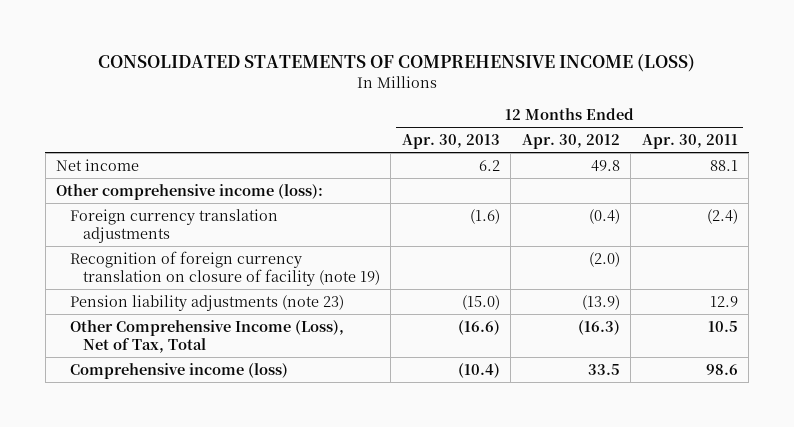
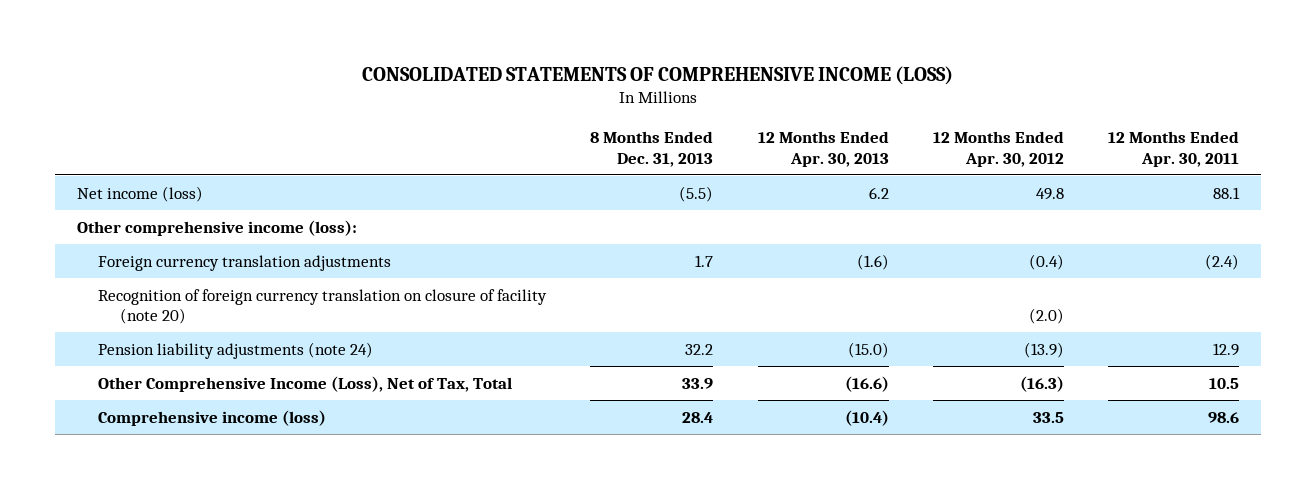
none -> [590,130,714,167] 8 Months Ended Dec. 31, 2013
[56,158,140,171] Net income -> [76,185,203,202] Net income (loss)
[69,250,380,287] Recognition of foreign currency translation on closure of facility (note 19) -> [98,288,548,325] Recognition of foreign currency translation on closure of facility (note 20)
[69,294,344,311] Pension liability adjustments (note 23) -> [98,341,374,359] Pension liability adjustments (note 24)

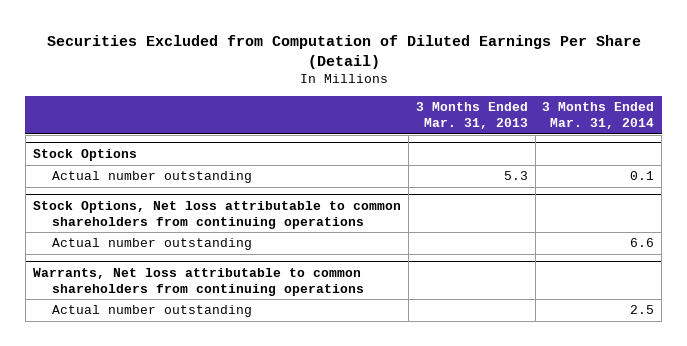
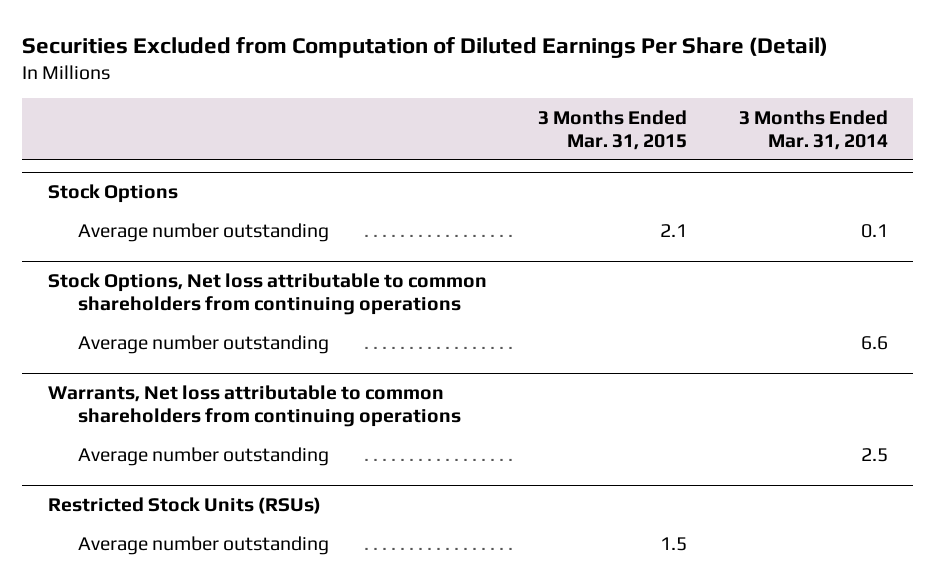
[415,102,528,130] 3 Months Ended Mar. 31, 2013 -> none
none -> [538,109,688,150] 3 Months Ended Mar. 31, 2015
[52,171,253,184] Actual number outstanding -> [78,222,330,242] Average number outstanding
[52,238,253,251] Actual number outstanding -> [78,334,330,354] Average number outstanding
[52,305,253,318] Actual number outstanding -> [78,446,330,466] Average number outstanding
none -> [47,497,321,515] Restricted Stock Units (RSUs)
none -> [78,535,330,555] Average number outstanding

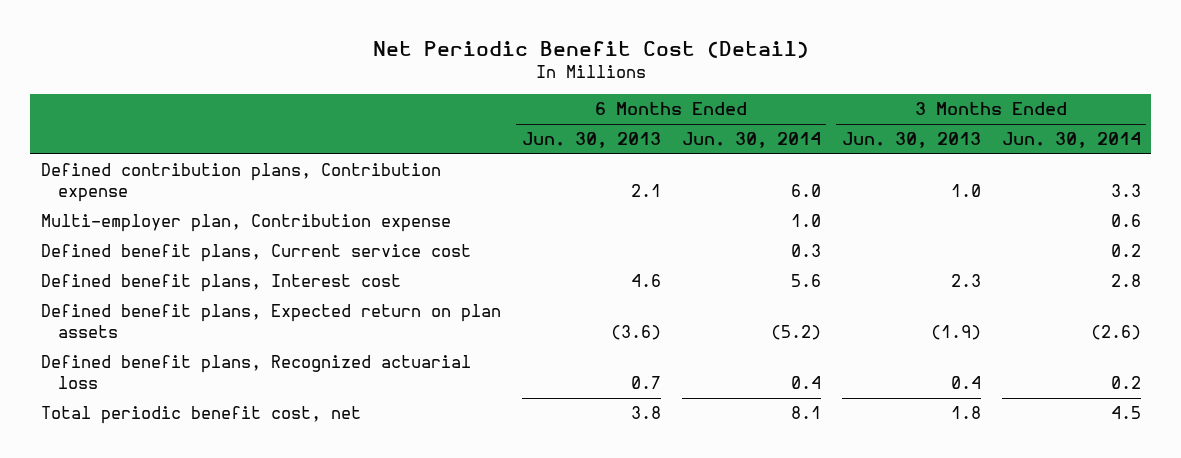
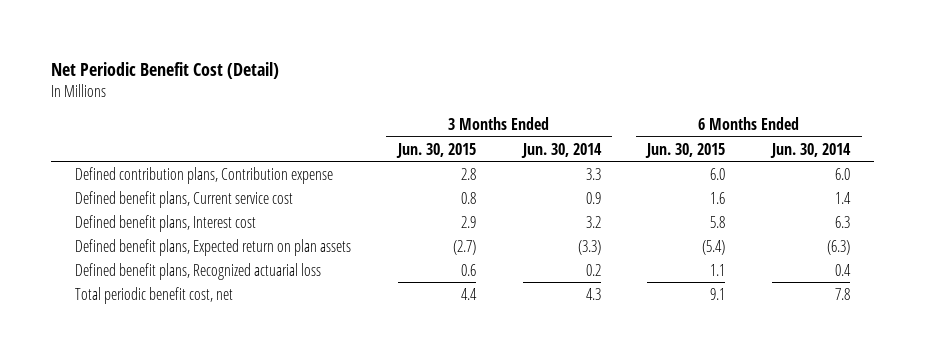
[521,132,661,149] Jun. 30, 2013 -> none
[841,132,981,149] Jun. 30, 2013 -> none
none -> [395,142,476,158] Jun. 30, 2015
none -> [645,142,726,158] Jun. 30, 2015
[40,214,451,233] Multi-employer plan, Contribution expense -> none
[790,244,821,258] 0.3 -> [835,191,852,204] 1.4
[1110,244,1141,258] 0.2 -> [585,191,601,204] 0.9
[790,274,821,288] 5.6 -> [835,215,851,228] 6.3
[1110,274,1141,288] 2.8 -> [585,215,601,228] 3.2
[770,325,821,341] (5.2) -> [827,239,851,255] (6.3)
[1090,325,1141,341] (2.6) -> [577,239,601,255] (3.3)
[790,406,821,420] 8.1 -> [835,287,851,300] 7.8
[1110,406,1141,420] 4.5 -> [585,287,601,300] 4.3

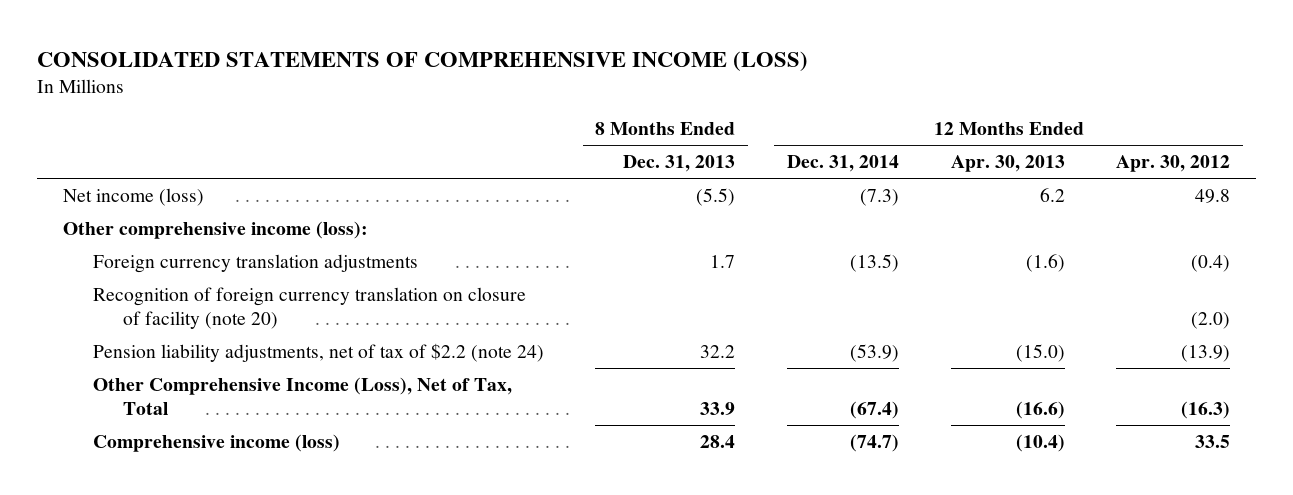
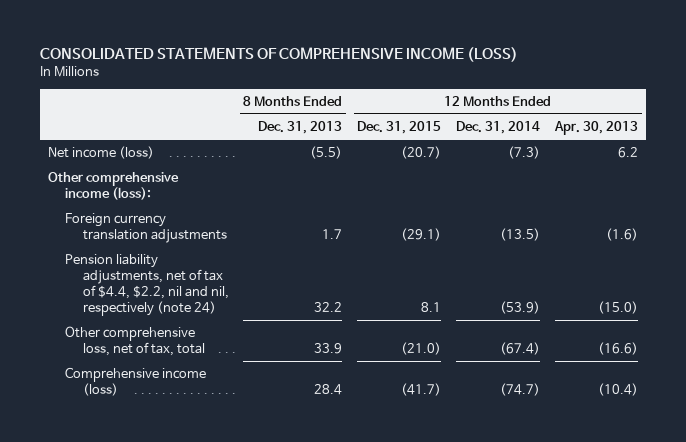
[1116,155,1231,173] Apr. 30, 2012 -> none
none -> [357,120,442,134] Dec. 31, 2015
[92,286,526,329] Recognition of foreign currency translation on closure of facility (note 20) -> none
[92,342,544,362] Pension liability adjustments, net of tax of $2.2 (note 24) -> [65,254,229,317] Pension liability adjustments, net of tax of $4.4, $2.2, nil and nil, respectively (note 24)
[92,376,512,415] Other Comprehensive Income (Loss), Net of Tax, Total -> [65,326,205,357] Other comprehensive loss, net of tax, total

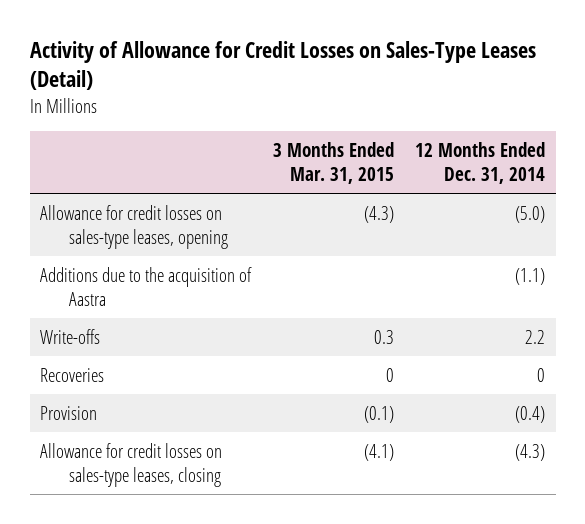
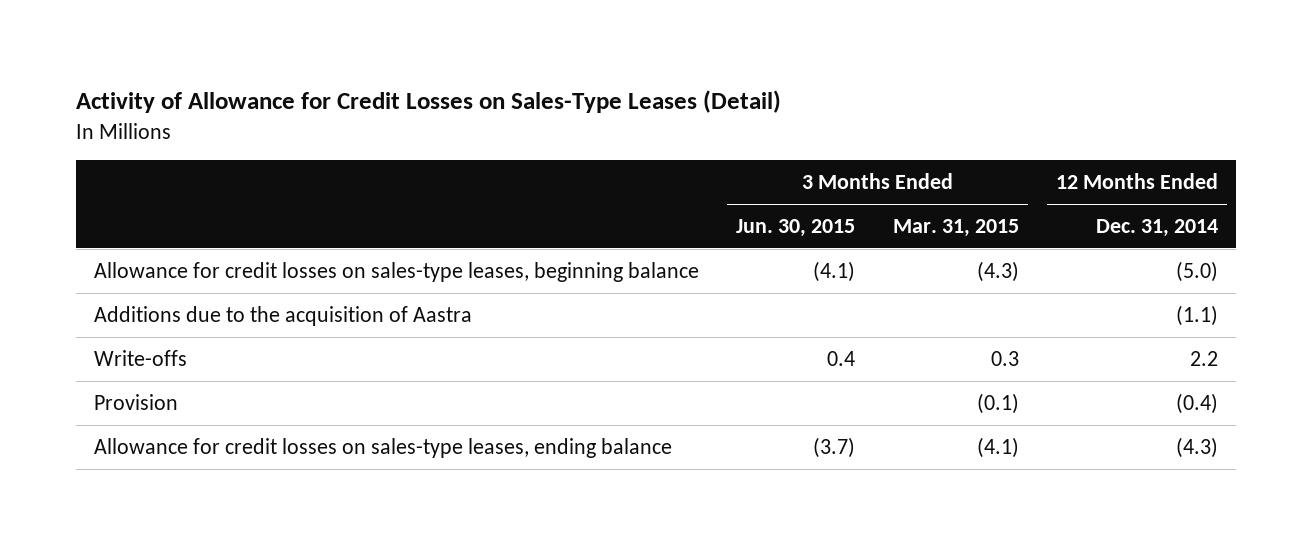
none -> [736,219,856,238] Jun. 30, 2015
[40,204,228,249] Allowance for credit losses on sales-type leases, opening -> [94,261,700,282] Allowance for credit losses on sales-type leases, beginning balance
[40,367,105,382] Recoveries -> none
[40,442,223,487] Allowance for credit losses on sales-type leases, closing -> [94,437,673,458] Allowance for credit losses on sales-type leases, ending balance

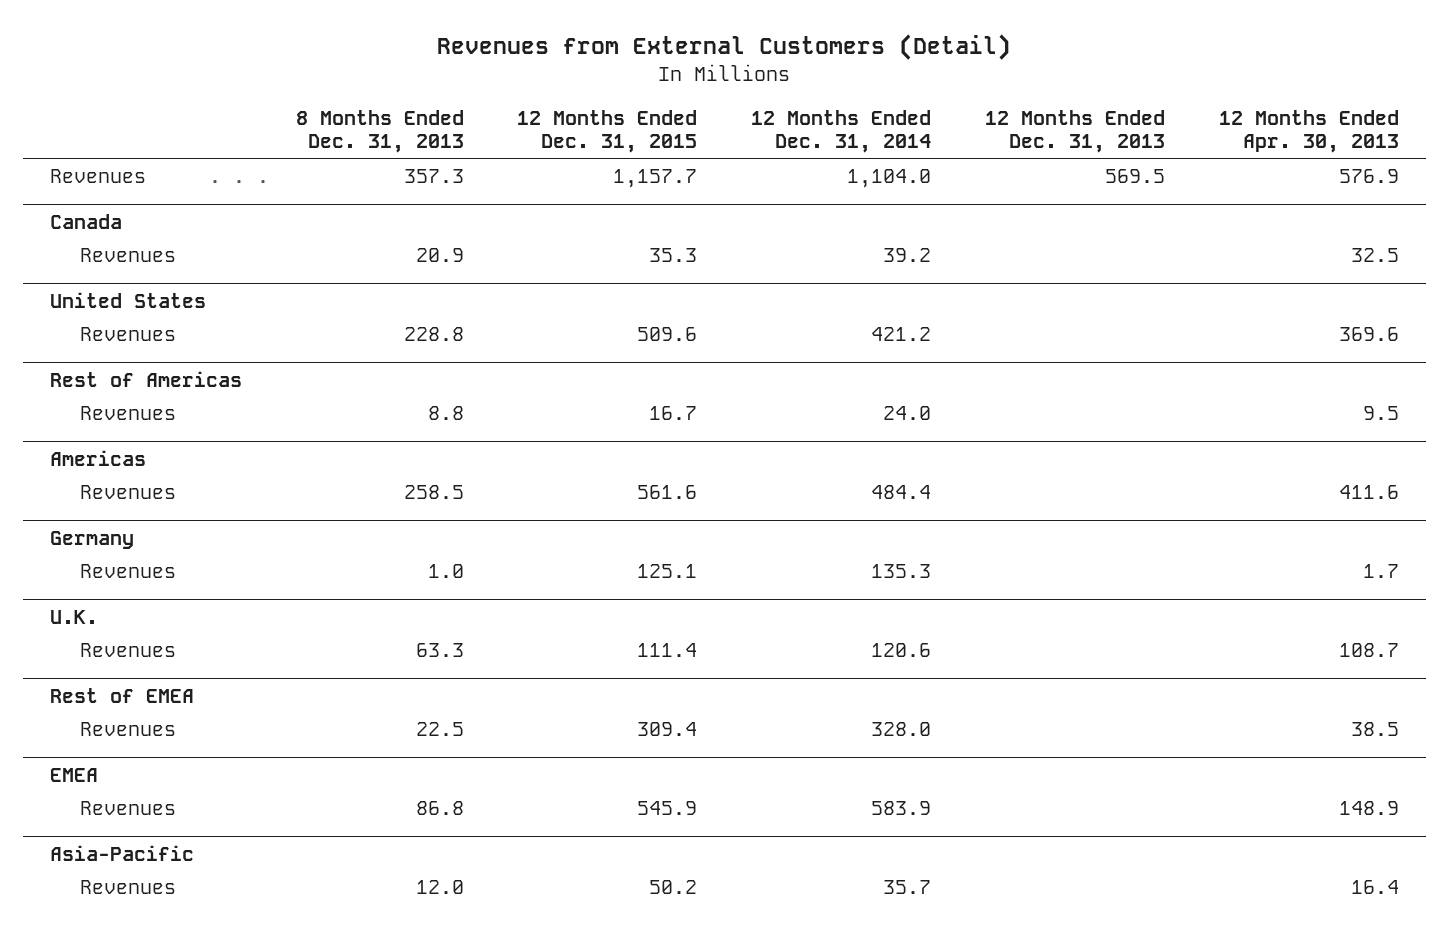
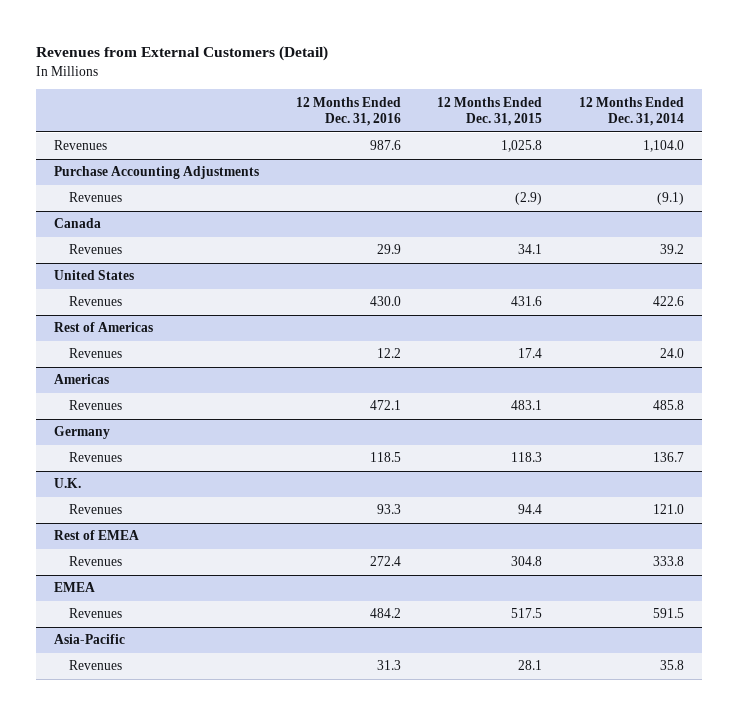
[295,109,464,154] 8 Months Ended Dec. 31, 2013 -> none
[985,109,1166,154] 12 Months Ended Dec. 31, 2013 -> none
[1219,109,1400,154] 12 Months Ended Apr. 30, 2013 -> none
none -> [295,96,401,127] 12 Months Ended Dec. 31, 2016
[613,168,698,188] 1,157.7 -> [501,140,543,153] 1,025.8
none -> [54,166,260,180] Purchase Accounting Adjustments
none -> [69,192,123,203] Revenues
[649,247,698,262] 35.3 -> [518,244,543,255] 34.1
[637,326,698,341] 509.6 -> [511,296,543,307] 431.6
[871,326,932,341] 421.2 -> [652,296,684,307] 422.6
[649,405,698,420] 16.7 -> [518,348,543,359] 17.4
[637,484,698,499] 561.6 -> [511,400,543,411] 483.1
[871,484,932,499] 484.4 -> [652,400,684,411] 485.8
[637,563,698,578] 125.1 -> [511,452,543,463] 118.3
[871,563,932,578] 135.3 -> [652,452,684,463] 136.7
[637,642,698,657] 111.4 -> [518,504,543,515] 94.4
[871,642,932,657] 120.6 -> [652,504,684,515] 121.0
[637,721,698,736] 309.4 -> [511,556,543,567] 304.8
[871,721,932,736] 328.0 -> [652,556,684,567] 333.8
[637,800,698,815] 545.9 -> [511,608,543,619] 517.5
[871,800,932,815] 583.9 -> [652,608,684,619] 591.5
[649,879,698,894] 50.2 -> [518,660,543,671] 28.1
[883,879,932,894] 35.7 -> [659,660,684,671] 35.8

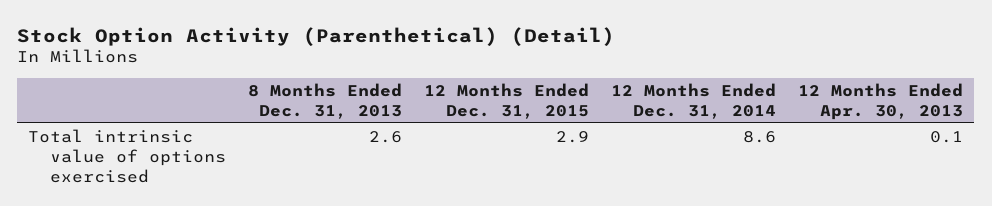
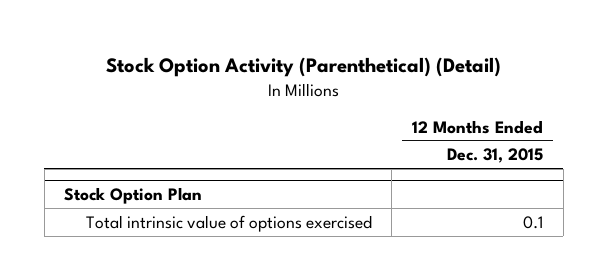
[248,82,403,119] 8 Months Ended Dec. 31, 2013 -> none
[611,82,777,119] 12 Months Ended Dec. 31, 2014 -> none
[798,82,964,120] 12 Months Ended Apr. 30, 2013 -> none
none -> [64,187,203,205] Stock Option Plan
[556,130,590,143] 2.9 -> [523,215,544,229] 0.1

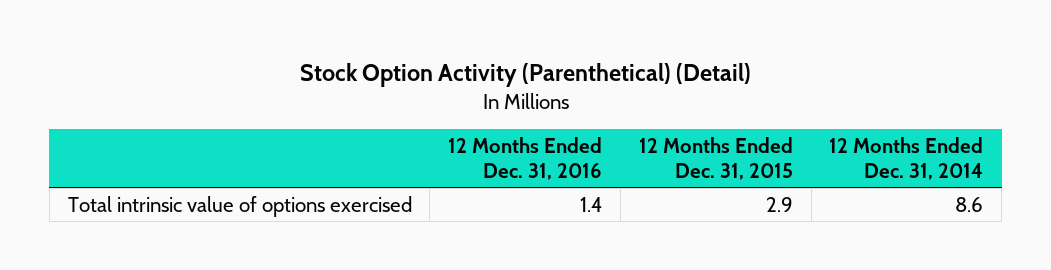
none -> [448,137,603,180] 12 Months Ended Dec. 31, 2016
none -> [829,137,984,180] 12 Months Ended Dec. 31, 2014
[64,187,203,205] Stock Option Plan -> none
[523,215,544,229] 0.1 -> [765,196,793,212] 2.9

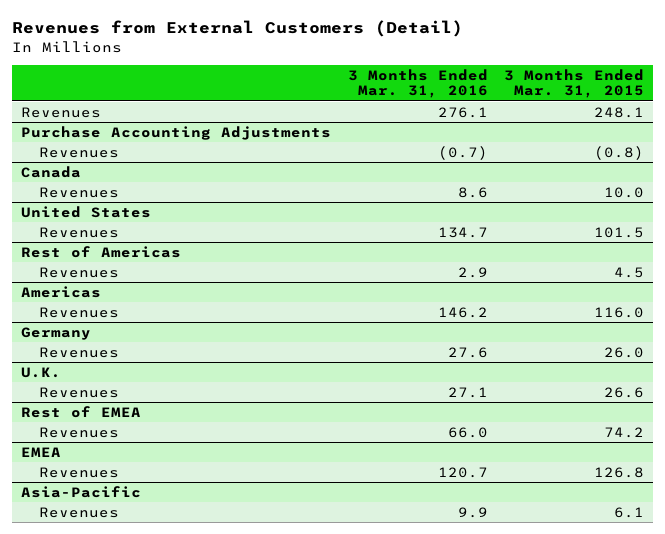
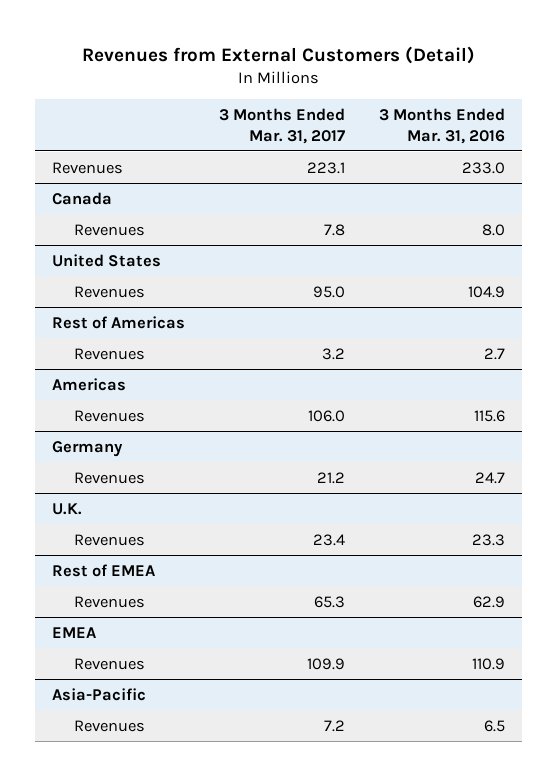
[504,68,645,99] 3 Months Ended Mar. 31, 2015 -> none
none -> [219,107,346,144] 3 Months Ended Mar. 31, 2017
[20,125,331,140] Purchase Accounting Adjustments -> none
[39,146,120,158] Revenues -> none
[437,106,488,118] 276.1 -> [462,161,506,174] 233.0
[457,186,488,198] 8.6 -> [482,223,506,236] 8.0
[437,226,488,238] 134.7 -> [468,285,506,298] 104.9
[457,266,488,278] 2.9 -> [484,347,506,360] 2.7
[437,306,488,318] 146.2 -> [474,409,506,422] 115.6
[447,346,488,358] 27.6 -> [475,471,506,484] 24.7
[447,386,488,398] 27.1 -> [472,533,506,546] 23.3
[447,426,488,438] 66.0 -> [473,595,506,608] 62.9
[437,466,488,478] 120.7 -> [472,657,506,670] 110.9
[457,506,488,518] 9.9 -> [484,719,506,732] 6.5

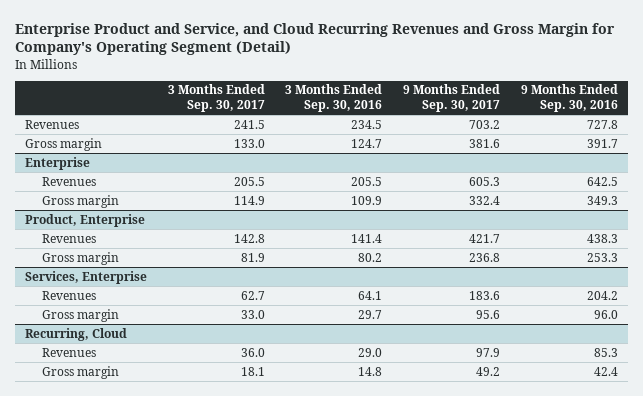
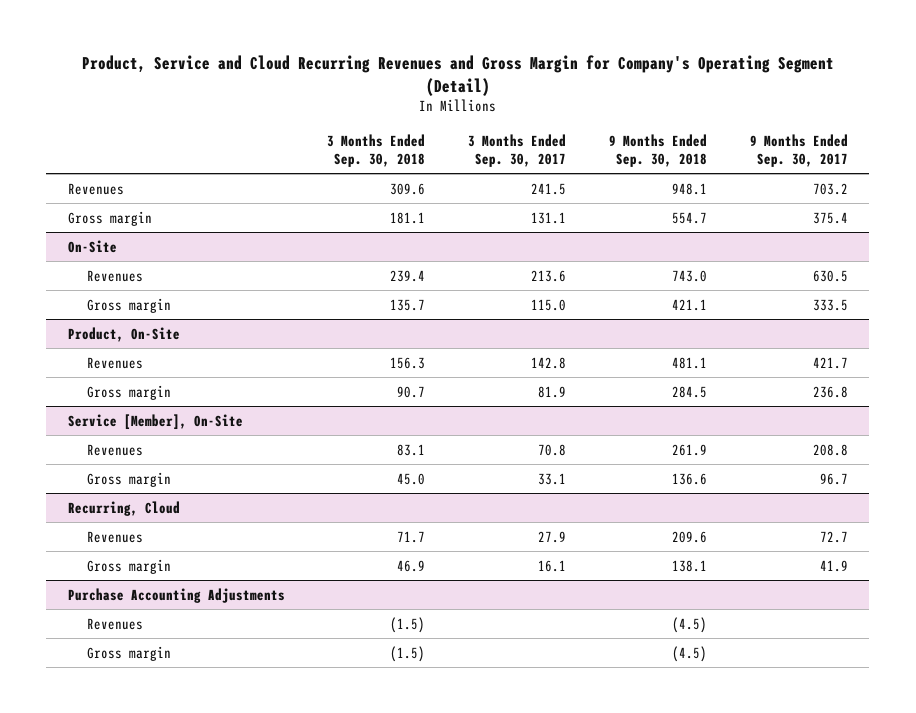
[14,22,615,56] Enterprise Product and Service, and Cloud Recurring Revenues and Gross Margin for Company's Operating Segment (Detail) -> [81,54,834,96] Product, Service and Cloud Recurring Revenues and Gross Margin for Company's Operating Segment (Detail)
[285,84,383,113] 3 Months Ended Sep. 30, 2016 -> none
[520,84,618,113] 9 Months Ended Sep. 30, 2016 -> none
none -> [327,133,426,167] 3 Months Ended Sep. 30, 2018
none -> [609,133,708,167] 9 Months Ended Sep. 30, 2018
[25,156,91,170] Enterprise -> none
[25,213,146,227] Product, Enterprise -> none
[233,138,265,148] 133.0 -> [531,211,567,224] 131.1
[469,138,501,148] 381.6 -> [813,211,849,224] 375.4
none -> [67,239,117,253] On-Site
[233,176,265,186] 205.5 -> [531,269,567,282] 213.6
[469,176,501,186] 605.3 -> [813,269,849,282] 630.5
[233,195,265,205] 114.9 -> [531,298,567,311] 115.0
[469,195,501,205] 332.4 -> [813,298,849,311] 333.5
none -> [67,326,180,342] Product, On-Site
[25,270,148,284] Services, Enterprise -> none
none -> [67,413,243,430] Service [Member], On-Site
[240,290,265,300] 62.7 -> [538,443,567,456] 70.8
[469,290,501,300] 183.6 -> [813,443,849,456] 208.8
[240,309,265,319] 33.0 -> [538,472,567,485] 33.1
[476,309,501,319] 95.6 -> [820,472,849,485] 96.7
[240,347,265,357] 36.0 -> [538,530,567,543] 27.9
[476,347,501,357] 97.9 -> [820,530,849,543] 72.7
[240,366,265,376] 18.1 -> [538,559,567,572] 16.1
[476,366,501,376] 49.2 -> [820,559,849,572] 41.9
none -> [67,587,285,603] Purchase Accounting Adjustments
none -> [87,617,144,630] Revenues
none -> [87,645,172,661] Gross margin

